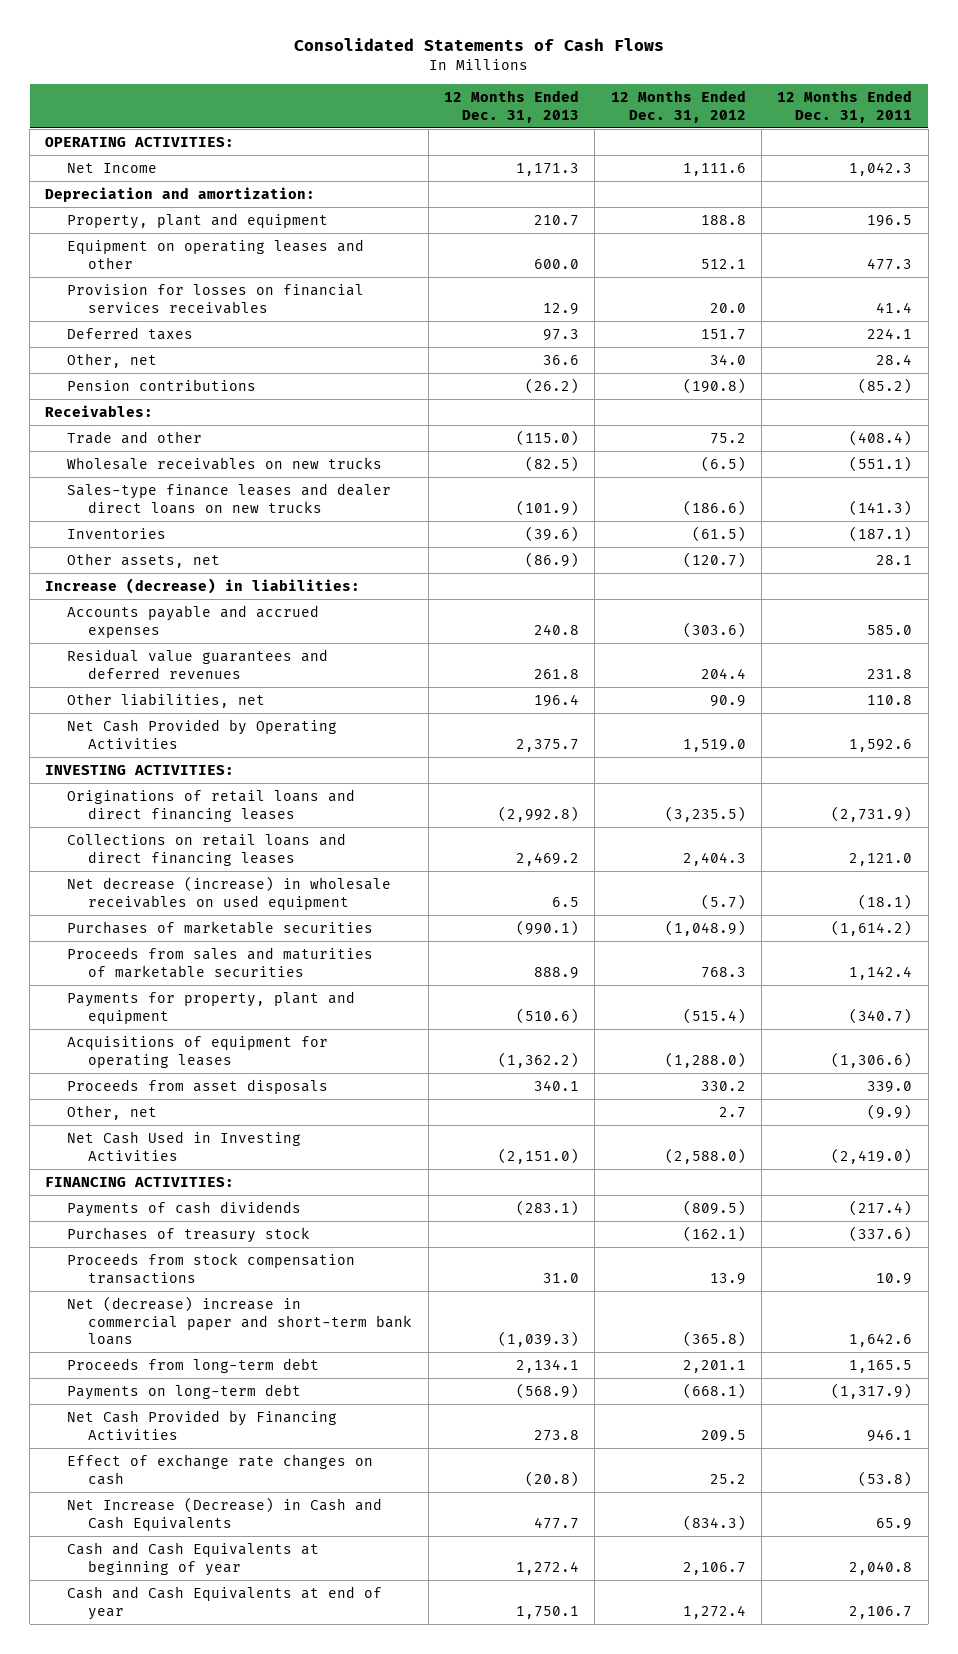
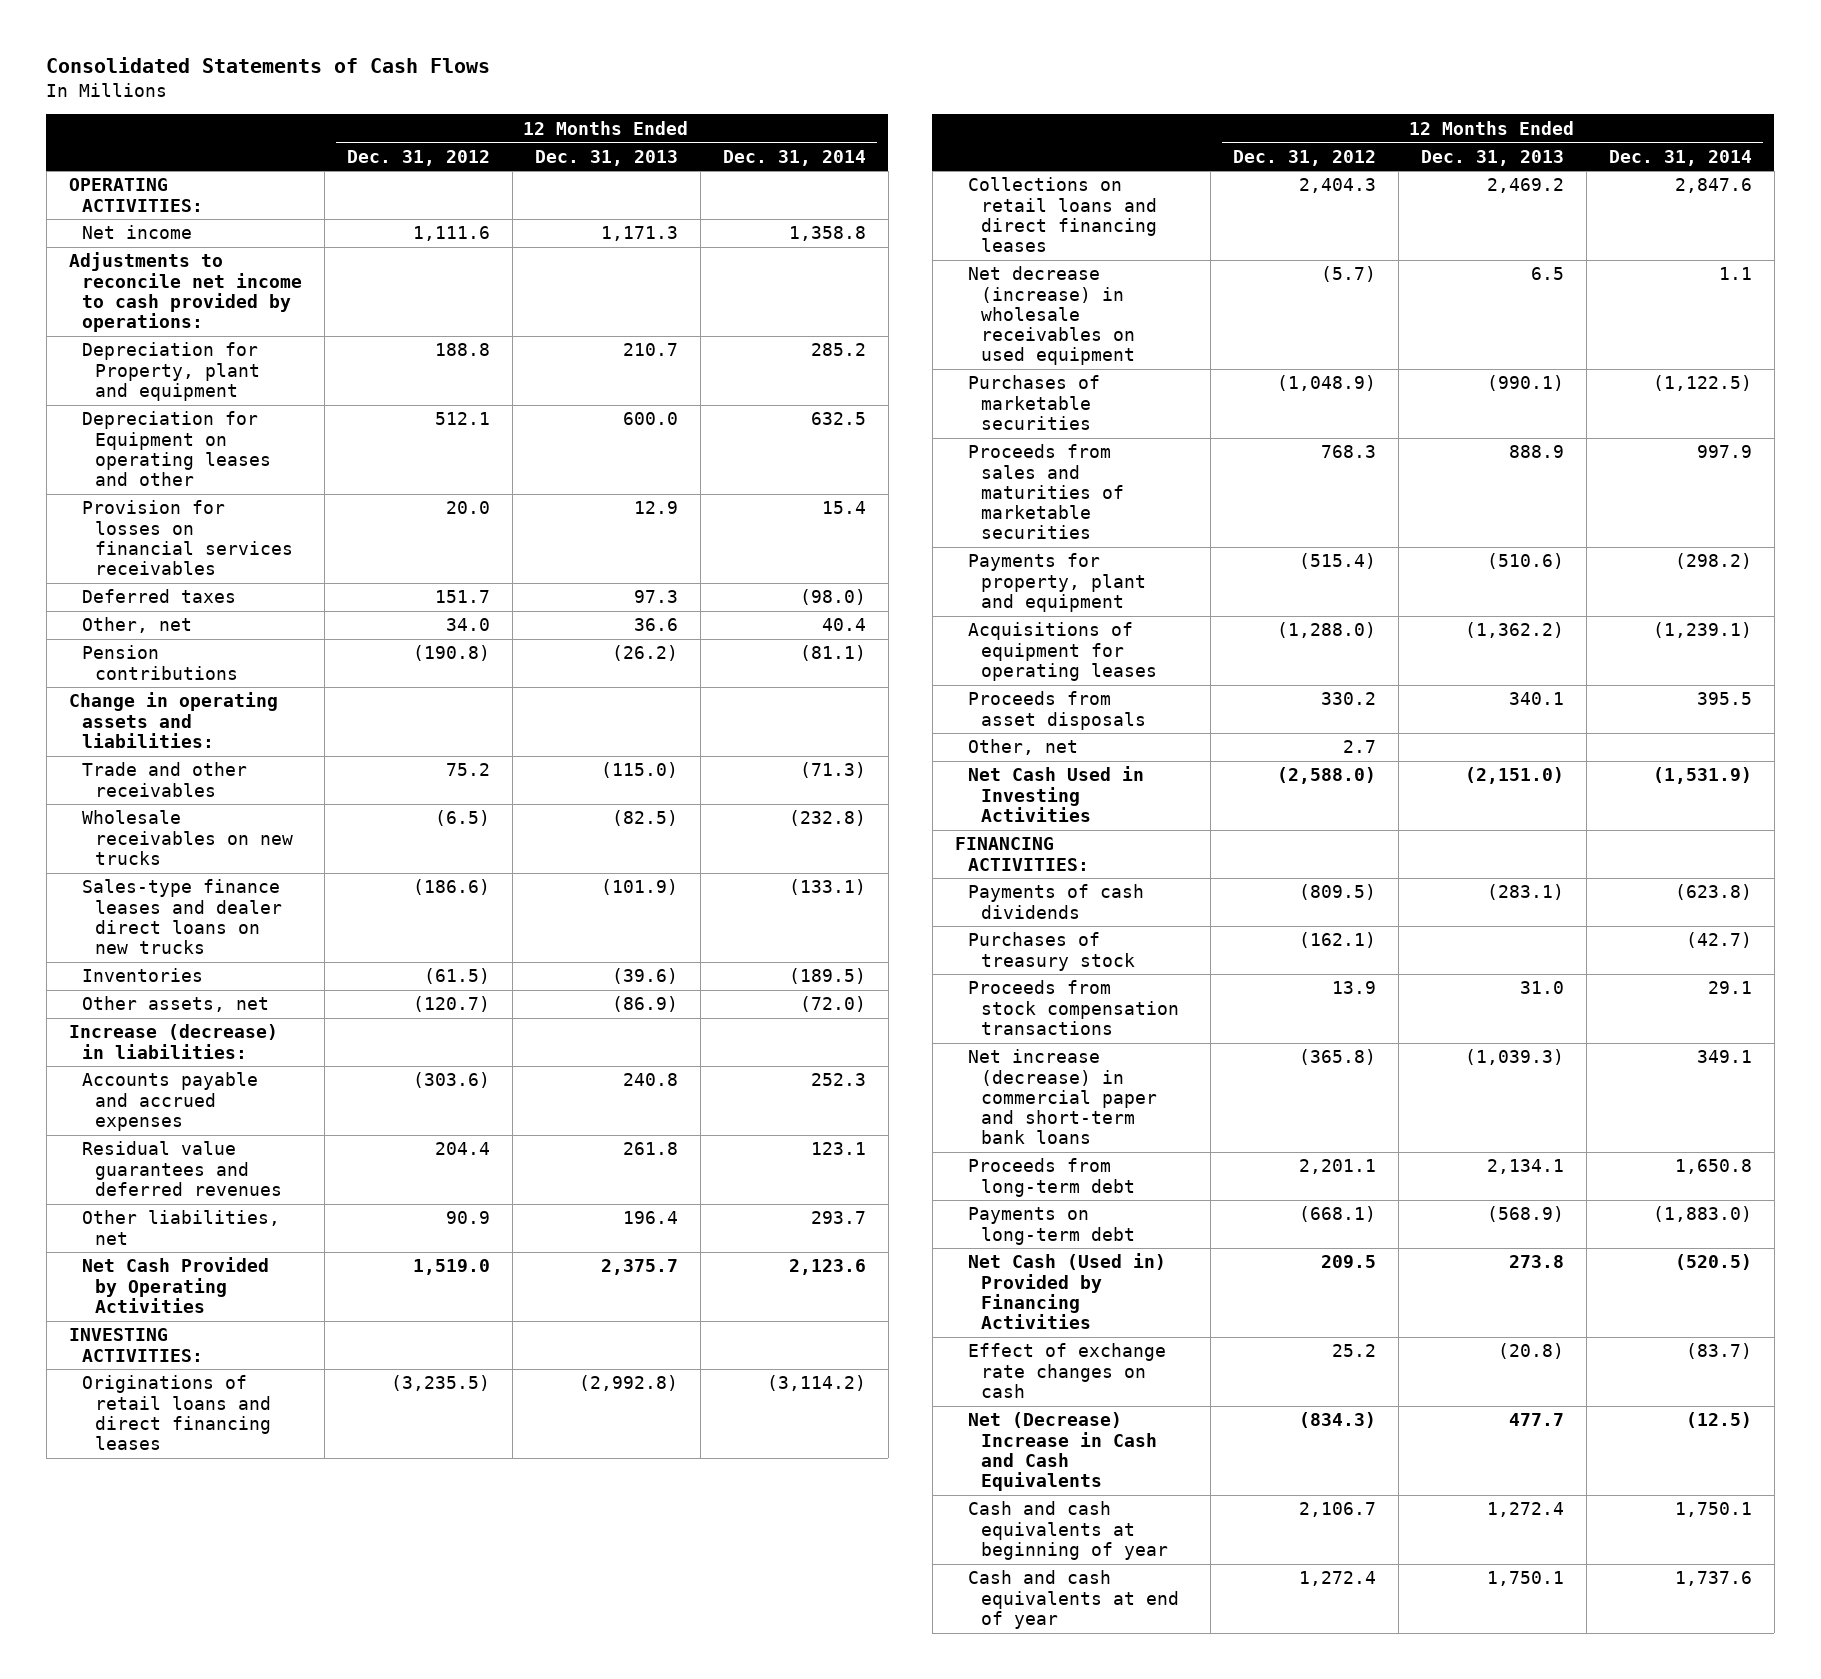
[777,90,913,123] 12 Months Ended Dec. 31, 2011 -> none
none -> [722,149,866,166] Dec. 31, 2014
[45,186,316,202] Depreciation and amortization: -> none
[66,162,157,173] Net Income -> [81,225,192,240] Net income
none -> [68,252,302,333] Adjustments to reconcile net income to cash provided by operations:
[66,212,328,229] Property, plant and equipment -> [81,342,261,401] Depreciation for Property, plant and equipment
[66,238,364,269] Equipment on operating leases and other -> [81,411,272,487] Depreciation for Equipment on operating leases and other
[45,404,154,417] Receivables: -> none
none -> [68,692,278,748] Change in operating assets and liabilities:
[66,430,202,444] Trade and other -> [81,762,247,797] Trade and other receivables
[66,1295,413,1346] Net (decrease) increase in commercial paper and short-term bank loans -> [967,1049,1158,1145] Net increase (decrease) in commercial paper and short-term bank loans
[66,1409,337,1440] Net Cash Provided by Financing Activities -> [967,1253,1166,1330] Net Cash (Used in) Provided by Financing Activities
[66,1496,382,1531] Net Increase (Decrease) in Cash and Cash Equivalents -> [967,1412,1158,1492] Net (Decrease) Increase in Cash and Cash Equivalents
[66,1541,319,1576] Cash and Cash Equivalents at beginning of year -> [967,1501,1169,1560] Cash and cash equivalents at beginning of year
[66,1585,382,1620] Cash and Cash Equivalents at end of year -> [967,1570,1180,1629] Cash and cash equivalents at end of year

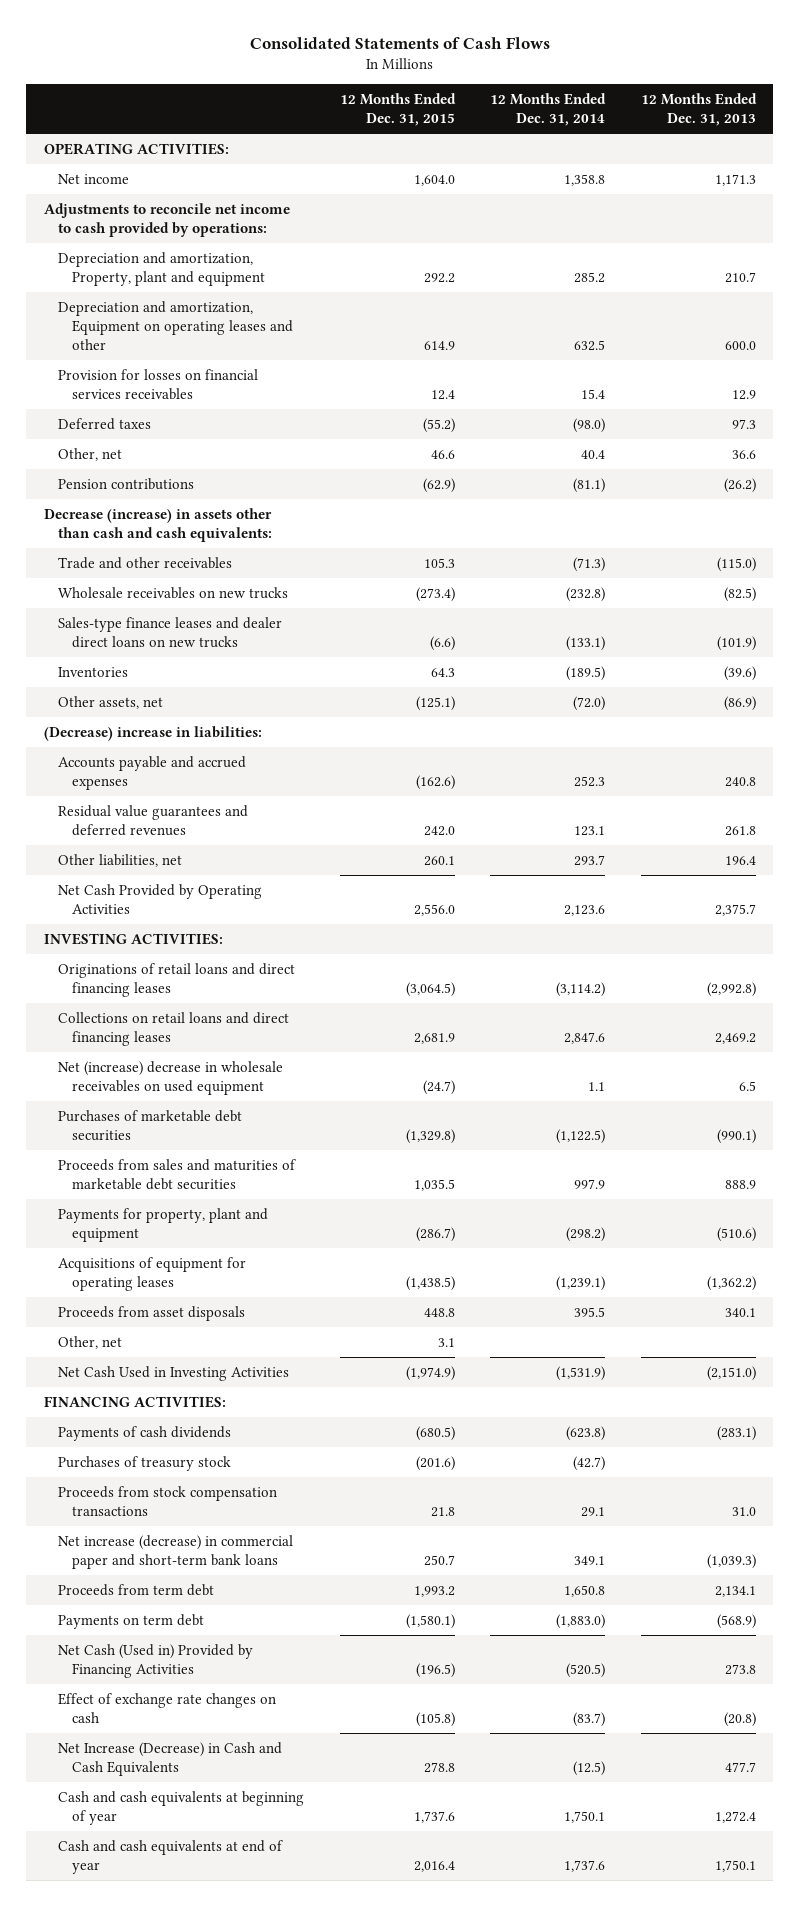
[346,149,490,166] Dec. 31, 2012 -> none
none -> [339,93,456,127] 12 Months Ended Dec. 31, 2015
[81,342,261,401] Depreciation for Property, plant and equipment -> [57,251,266,286] Depreciation and amortization, Property, plant and equipment
[81,411,272,487] Depreciation for Equipment on operating leases and other -> [57,300,294,351] Depreciation and amortization, Equipment on operating leases and other
[68,692,278,748] Change in operating assets and liabilities: -> none
none -> [43,507,272,542] Decrease (increase) in assets other than cash and cash equivalents:
[68,1024,278,1059] Increase (decrease) in liabilities: -> [43,725,262,741] (Decrease) increase in liabilities:
[967,266,1136,366] Net decrease (increase) in wholesale receivables on used equipment -> [57,1060,283,1095] Net (increase) decrease in wholesale receivables on used equipment
[967,375,1100,430] Purchases of marketable securities -> [57,1109,242,1141] Purchases of marketable debt securities
[967,444,1125,540] Proceeds from sales and maturities of marketable securities -> [57,1158,296,1190] Proceeds from sales and maturities of marketable debt securities
[967,1158,1136,1197] Proceeds from long-term debt -> [57,1583,214,1596] Proceeds from term debt
[967,1207,1136,1245] Payments on long-term debt -> [57,1613,204,1629] Payments on term debt
[967,1412,1158,1492] Net (Decrease) Increase in Cash and Cash Equivalents -> [57,1741,282,1776] Net Increase (Decrease) in Cash and Cash Equivalents

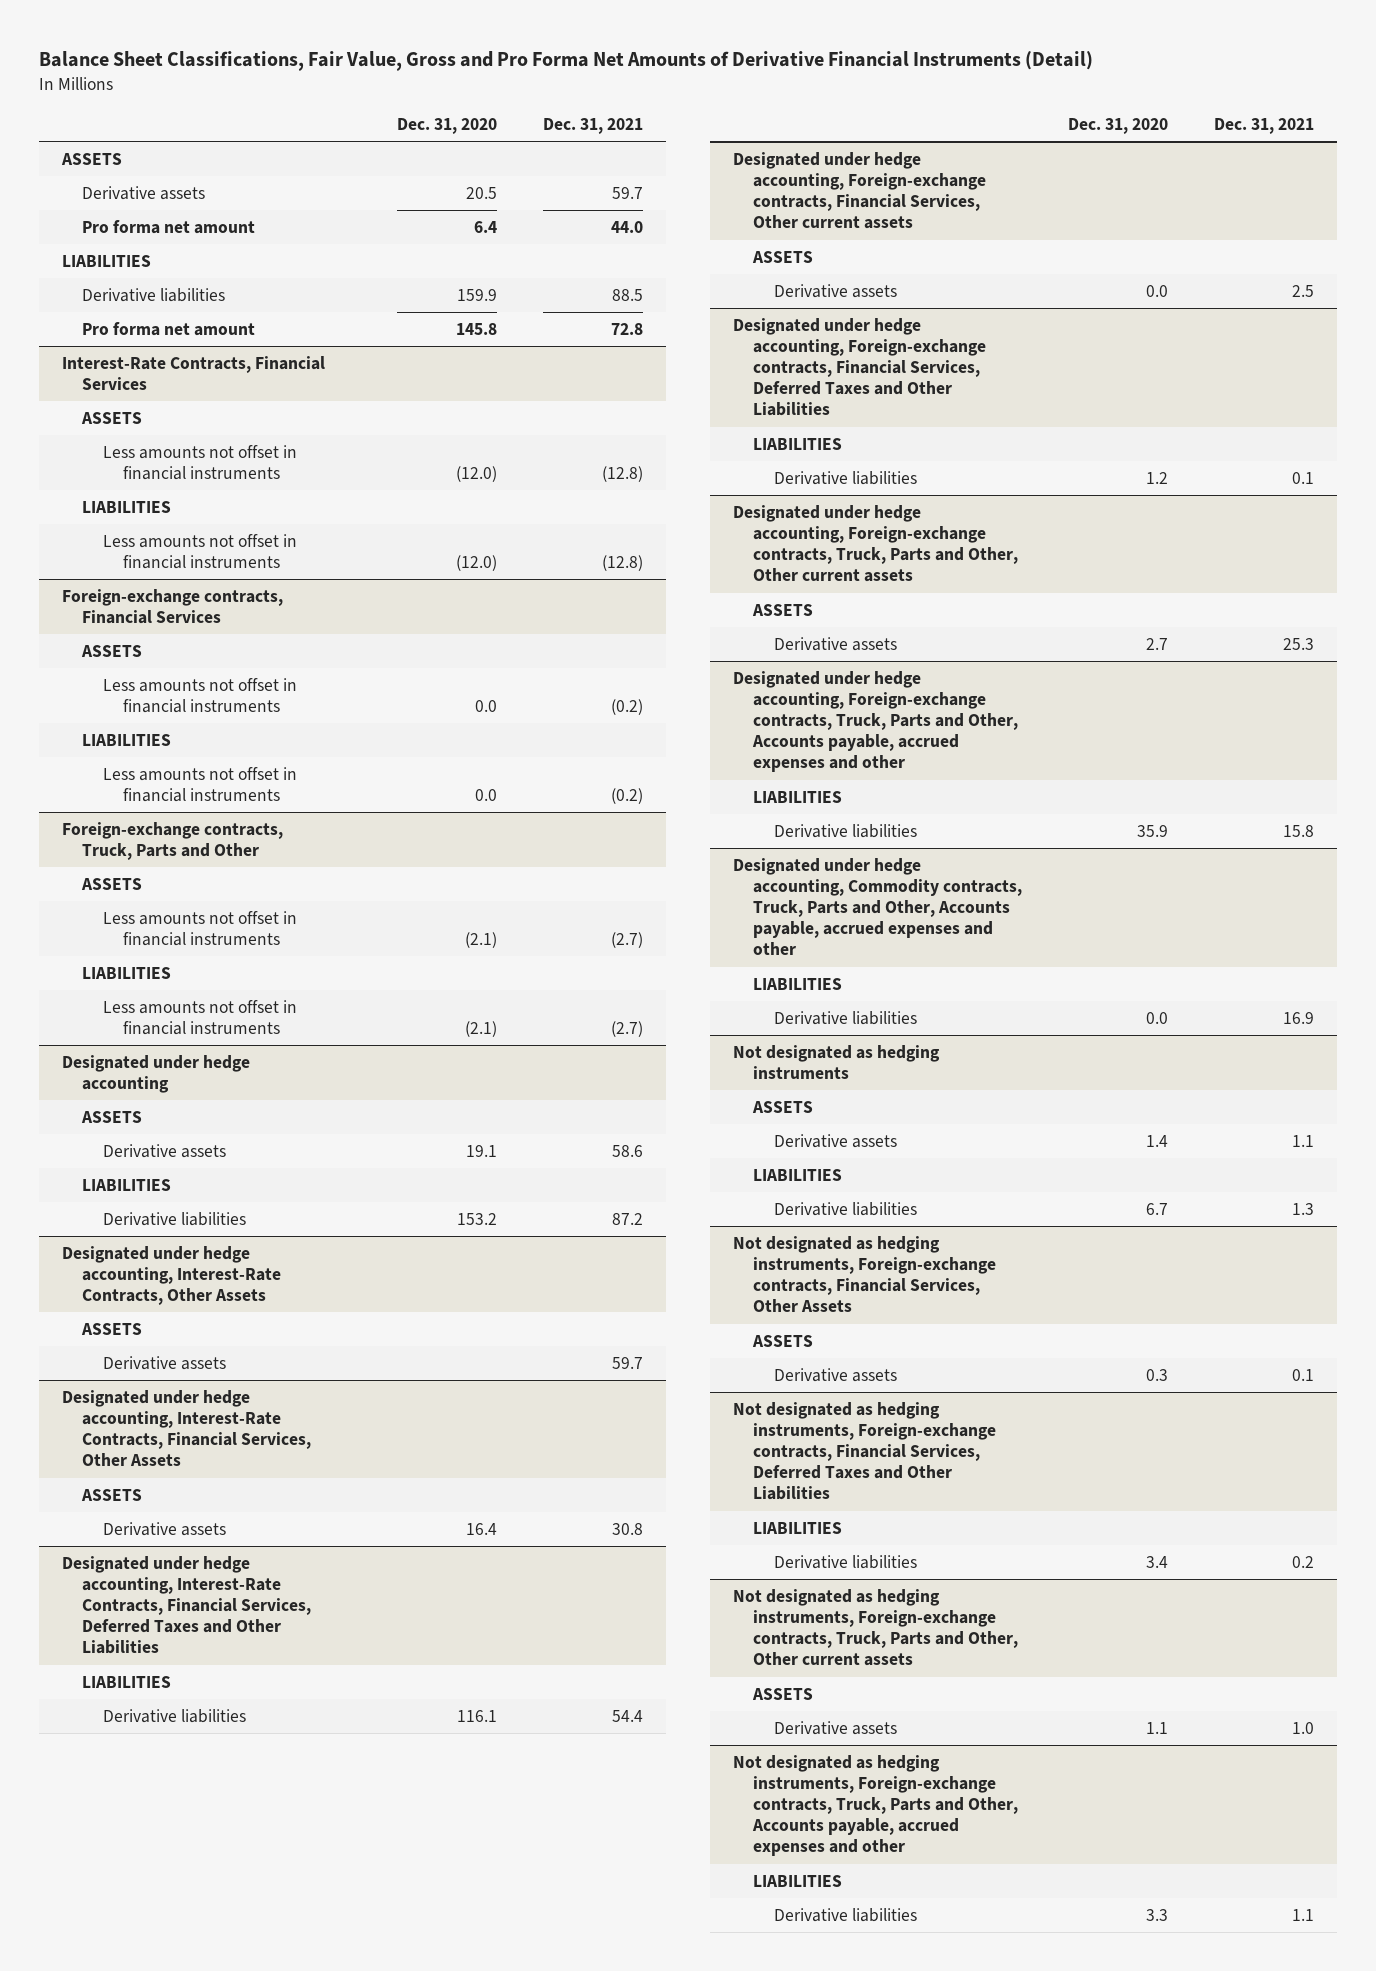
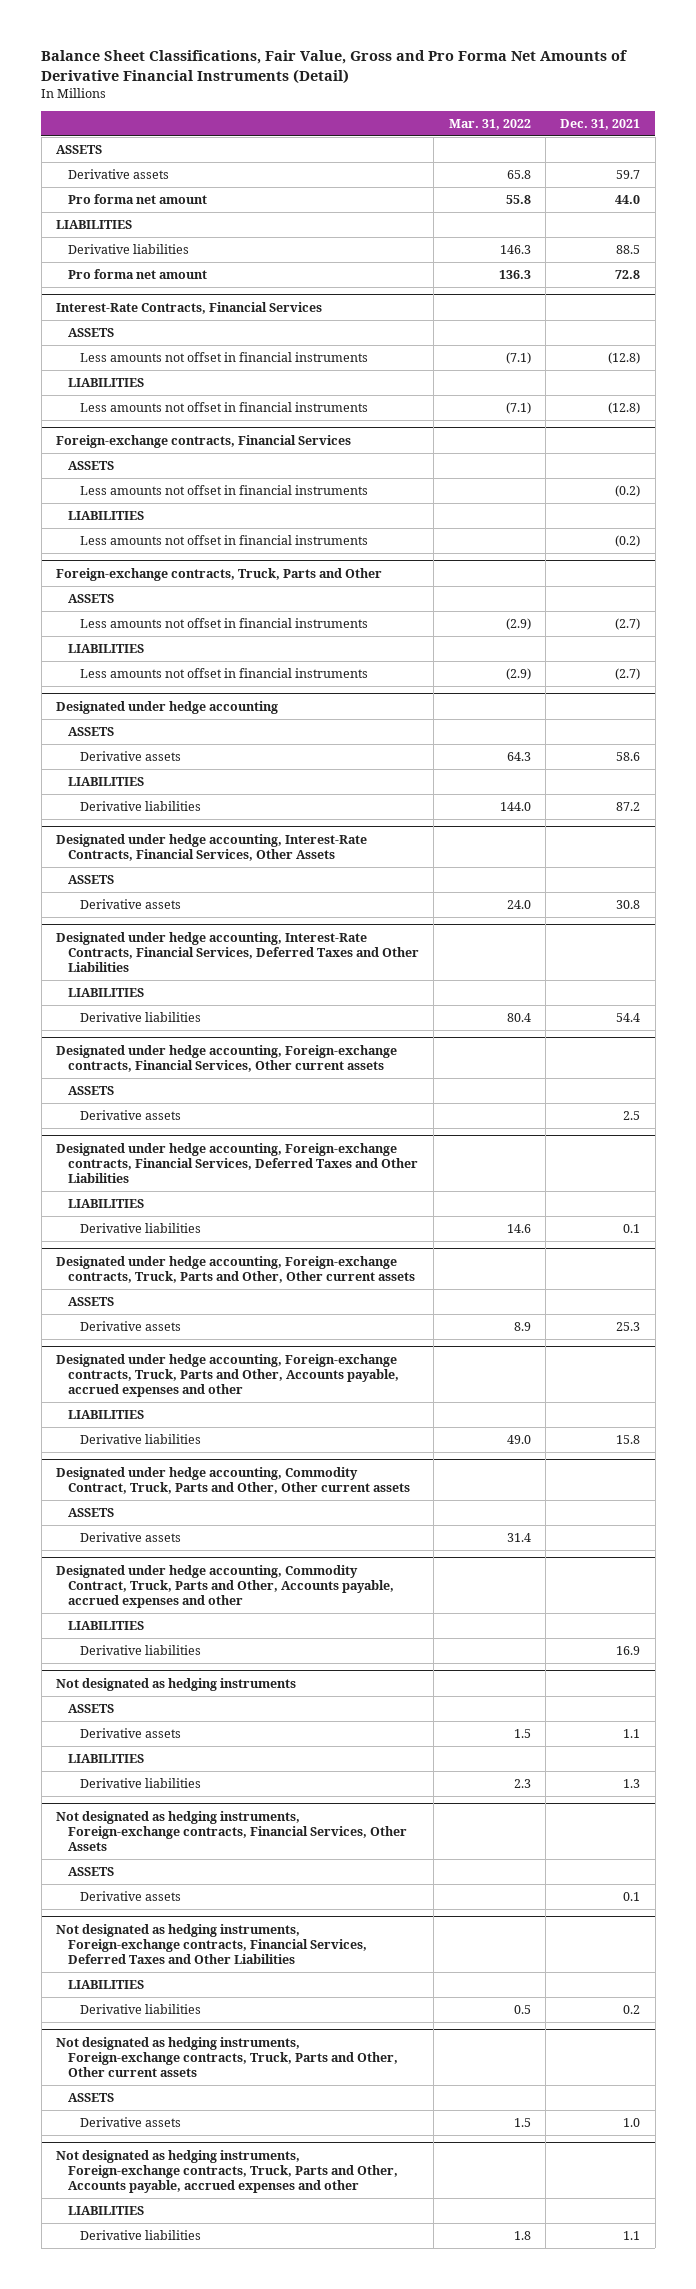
[397,117,498,134] Dec. 31, 2020 -> none
none -> [448,118,531,130] Mar. 31, 2022
[62,1245,282,1306] Designated under hedge accounting, Interest-Rate Contracts, Other Assets -> none
[81,1322,143,1335] ASSETS -> none
[102,1355,226,1370] Derivative assets -> none
none -> [56,1466,410,1494] Designated under hedge accounting, Commodity Contract, Truck, Parts and Other, Other current assets
none -> [67,1508,114,1518] ASSETS
none -> [79,1532,181,1543] Derivative assets
[732,857,1023,956] Designated under hedge accounting, Commodity contracts, Truck, Parts and Other, Accounts payable, accrued expenses and other -> [56,1564,394,1609] Designated under hedge accounting, Commodity Contract, Truck, Parts and Other, Accounts payable, accrued expenses and other

